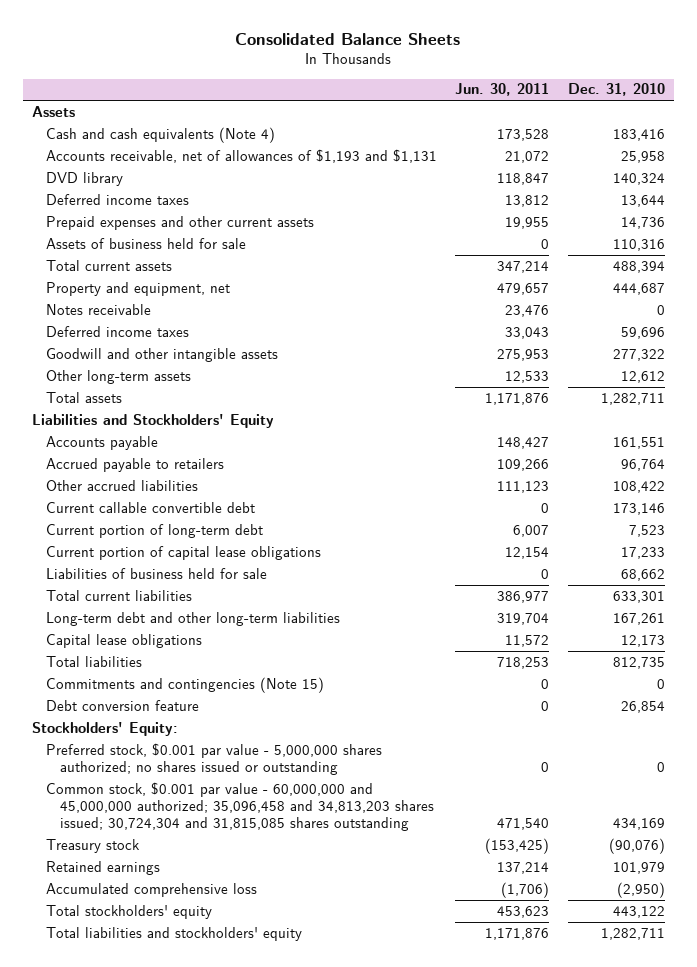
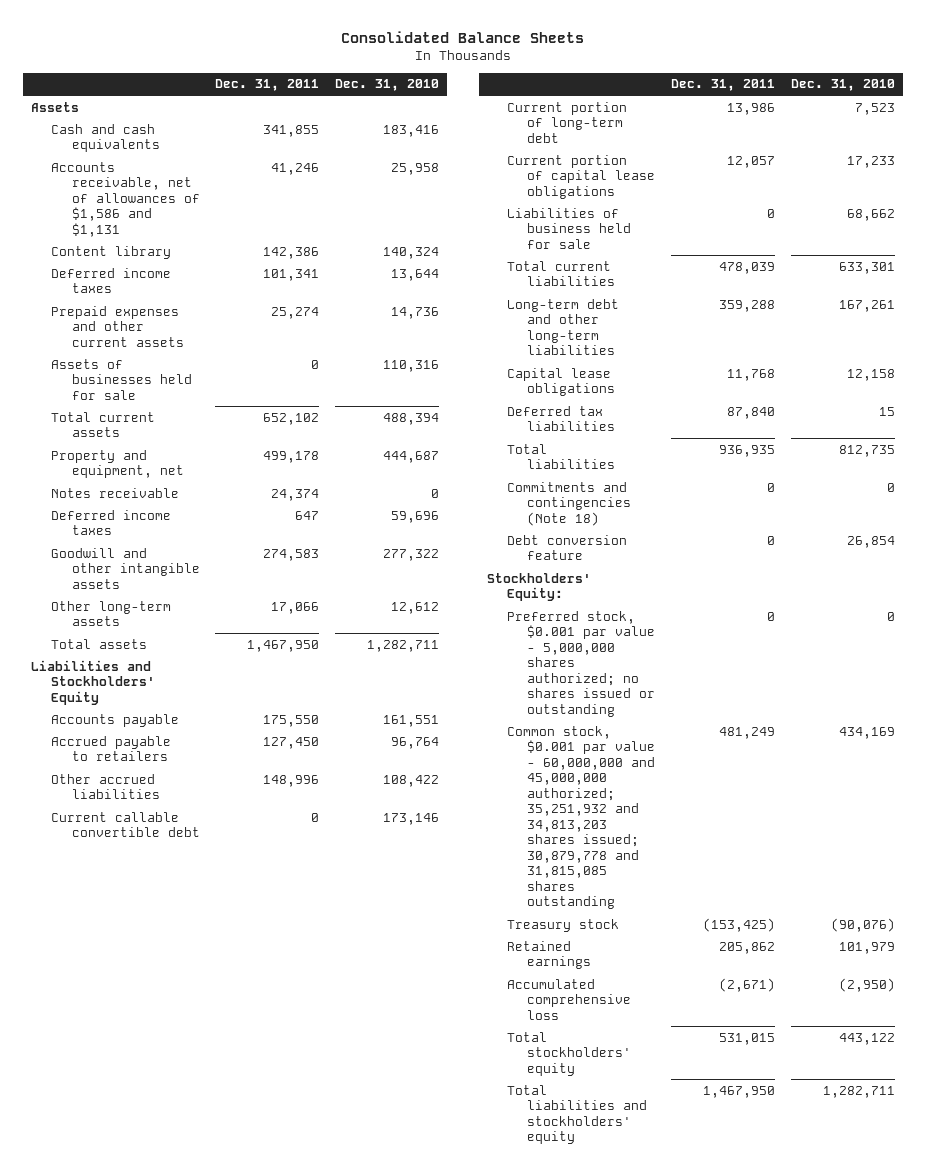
[455,83,550,97] Jun. 30, 2011 -> none
none -> [215,79,320,92] Dec. 31, 2011
[45,126,275,143] Cash and cash equivalents (Note 4) -> [51,123,160,153] Cash and cash equivalents
[45,148,437,163] Accounts receivable, net of allowances of $1,193 and $1,131 -> [51,161,200,237] Accounts receivable, net of allowances of $1,586 and $1,131
[45,171,123,186] DVD library -> [51,245,172,259] Content library
[45,237,246,249] Assets of business held for sale -> [51,358,192,400] Assets of businesses held for sale
[620,634,665,647] 12,173 -> [847,368,896,381] 12,158
none -> [507,405,616,432] Deferred tax liabilities
[45,676,324,693] Commitments and contingencies (Note 15) -> [507,481,632,526] Commitments and contingencies (Note 18)
[45,781,434,831] Common stock, $0.001 par value - 60,000,000 and 45,000,000 authorized; 35,096,458 and 34,813,203 shares issued; 30,724,304 and 31,815,085 shares outstanding -> [507,725,656,910] Common stock, $0.001 par value - 60,000,000 and 45,000,000 authorized; 35,251,932 and 34,813,203 shares issued; 30,879,778 and 31,815,085 shares outstanding

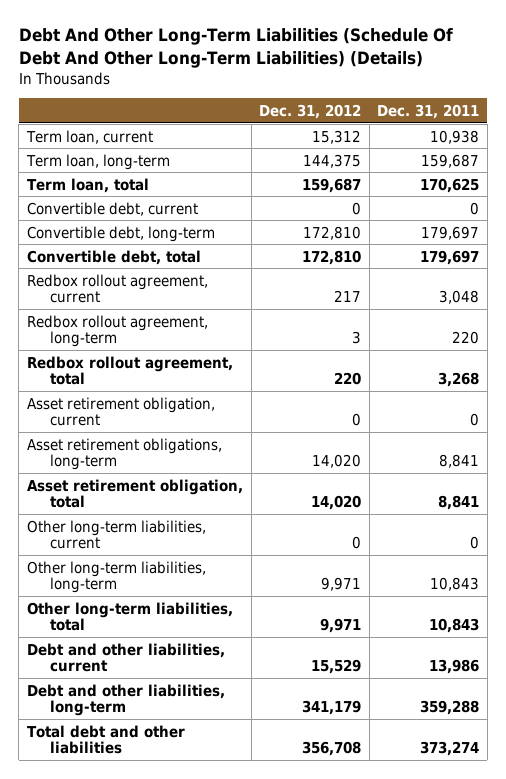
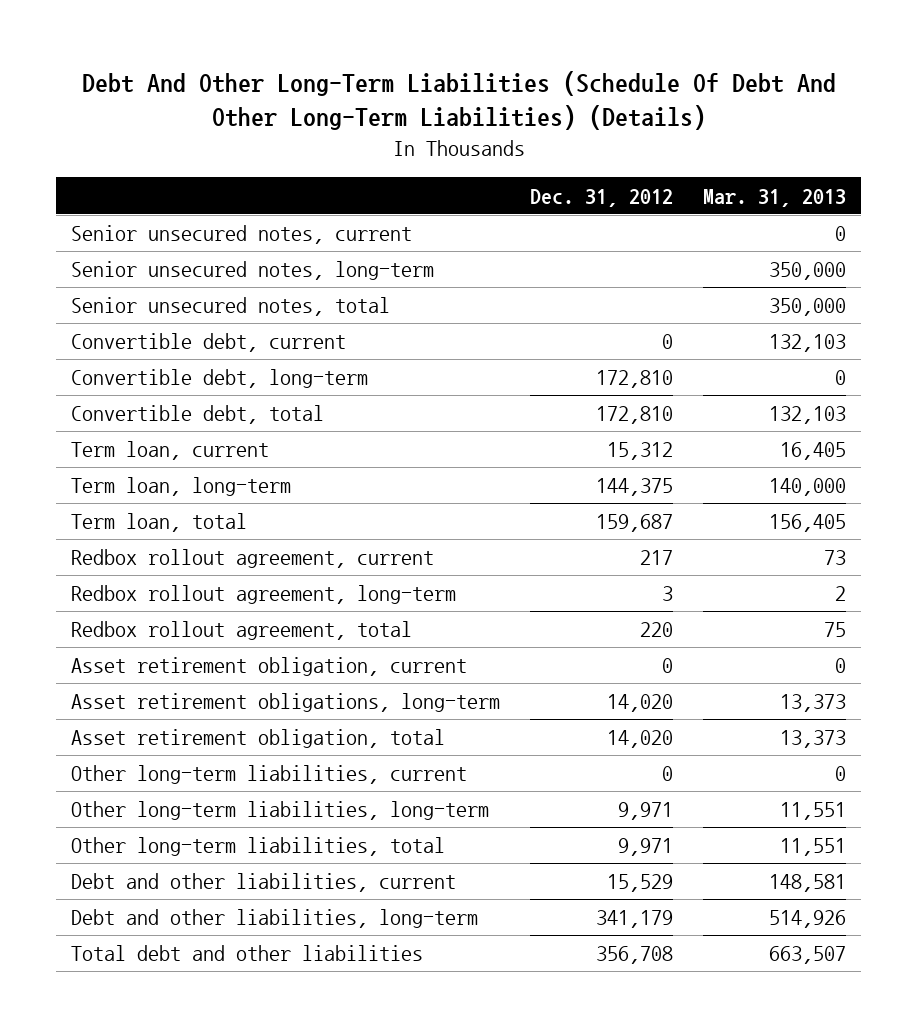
[377,103,480,119] Dec. 31, 2011 -> none
none -> [703,188,847,207] Mar. 31, 2013
none -> [71,225,413,245] Senior unsecured notes, current
none -> [71,261,435,281] Senior unsecured notes, long-term
none -> [71,297,391,317] Senior unsecured notes, total
[26,129,154,144] Term loan, current -> [71,441,270,461] Term loan, current
[26,153,171,170] Term loan, long-term -> [71,477,292,497] Term loan, long-term
[27,177,150,193] Term loan, total -> [71,513,248,533] Term loan, total

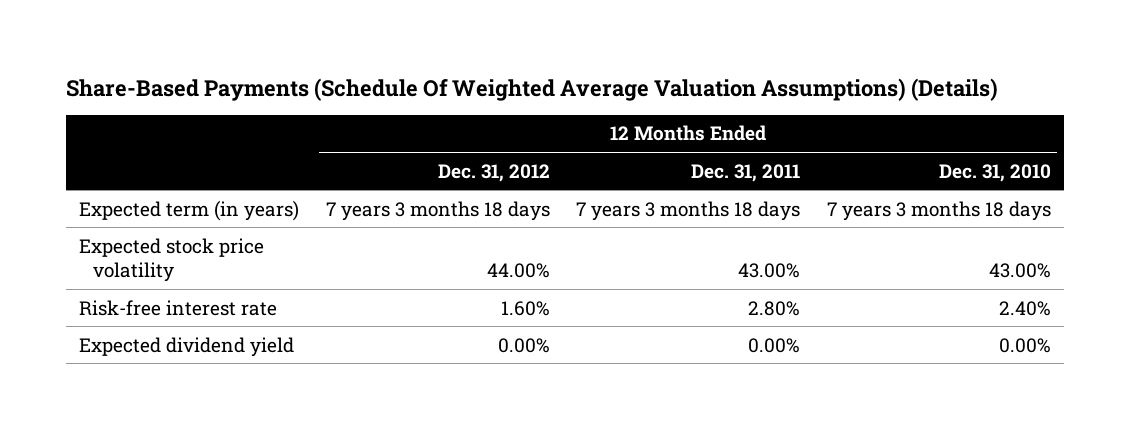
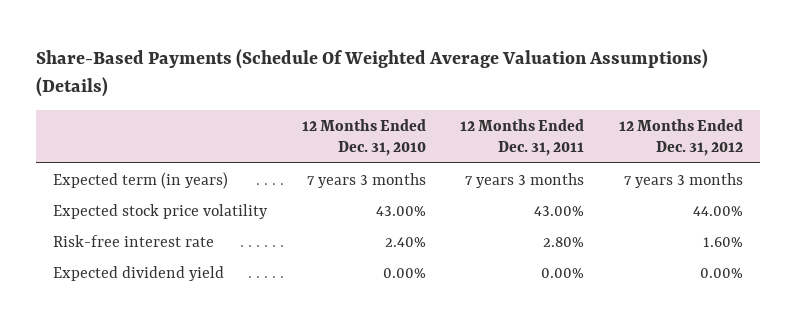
[325,200,550,221] 7 years 3 months 18 days -> [623,172,743,188] 7 years 3 months
[576,200,801,221] 7 years 3 months 18 days -> [465,172,585,188] 7 years 3 months
[826,200,1051,221] 7 years 3 months 18 days -> [306,172,426,188] 7 years 3 months

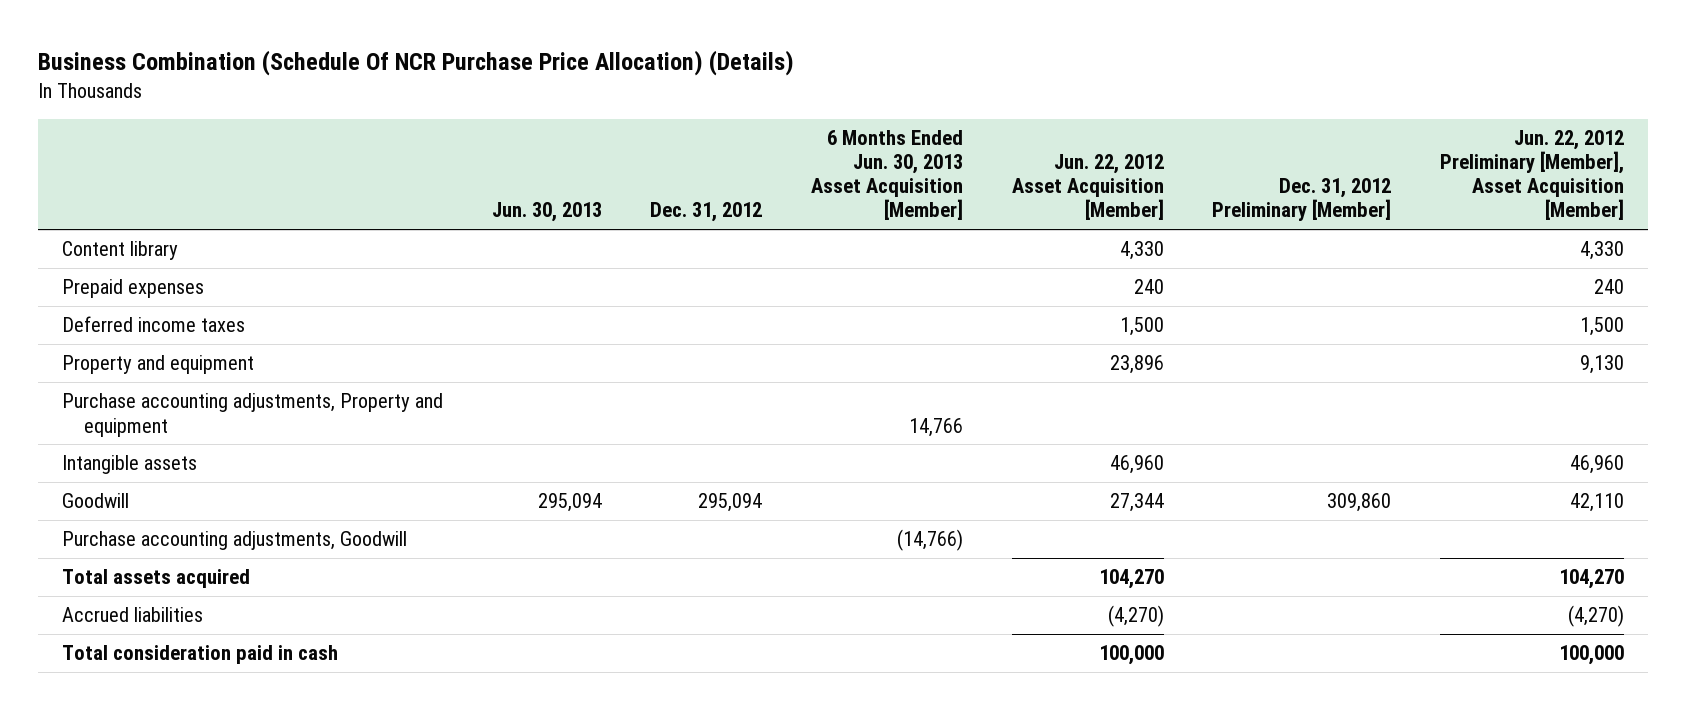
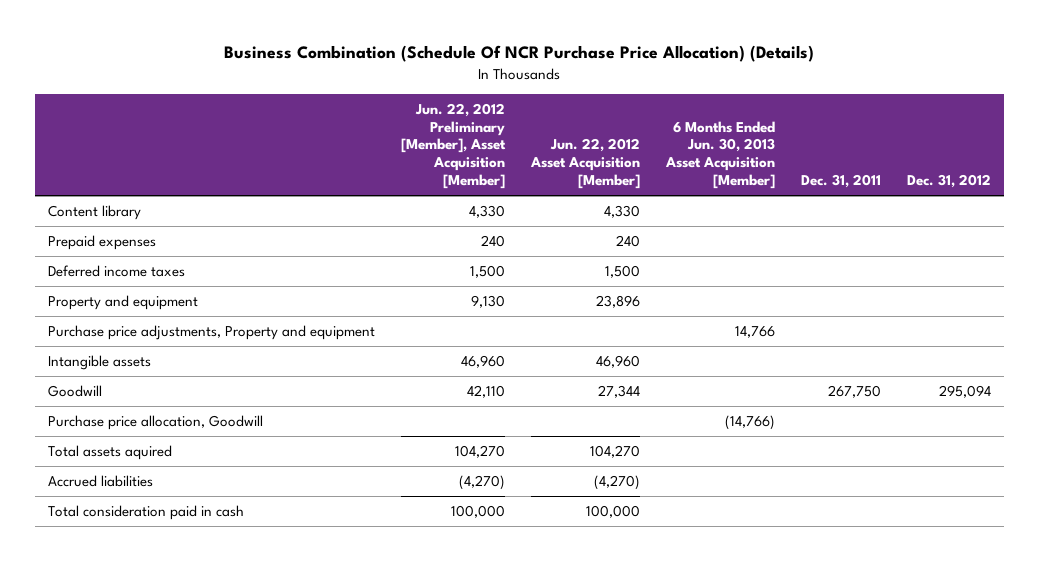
[491,202,602,223] Jun. 30, 2013 -> none
[1212,178,1392,222] Dec. 31, 2012 Preliminary [Member] -> none
none -> [800,174,881,189] Dec. 31, 2011
[61,393,443,437] Purchase accounting adjustments, Property and equipment -> [47,324,375,340] Purchase price adjustments, Property and equipment
[61,531,407,551] Purchase accounting adjustments, Goodwill -> [47,414,263,430] Purchase price allocation, Goodwill
[61,569,250,589] Total assets acquired -> [47,444,172,460] Total assets aquired

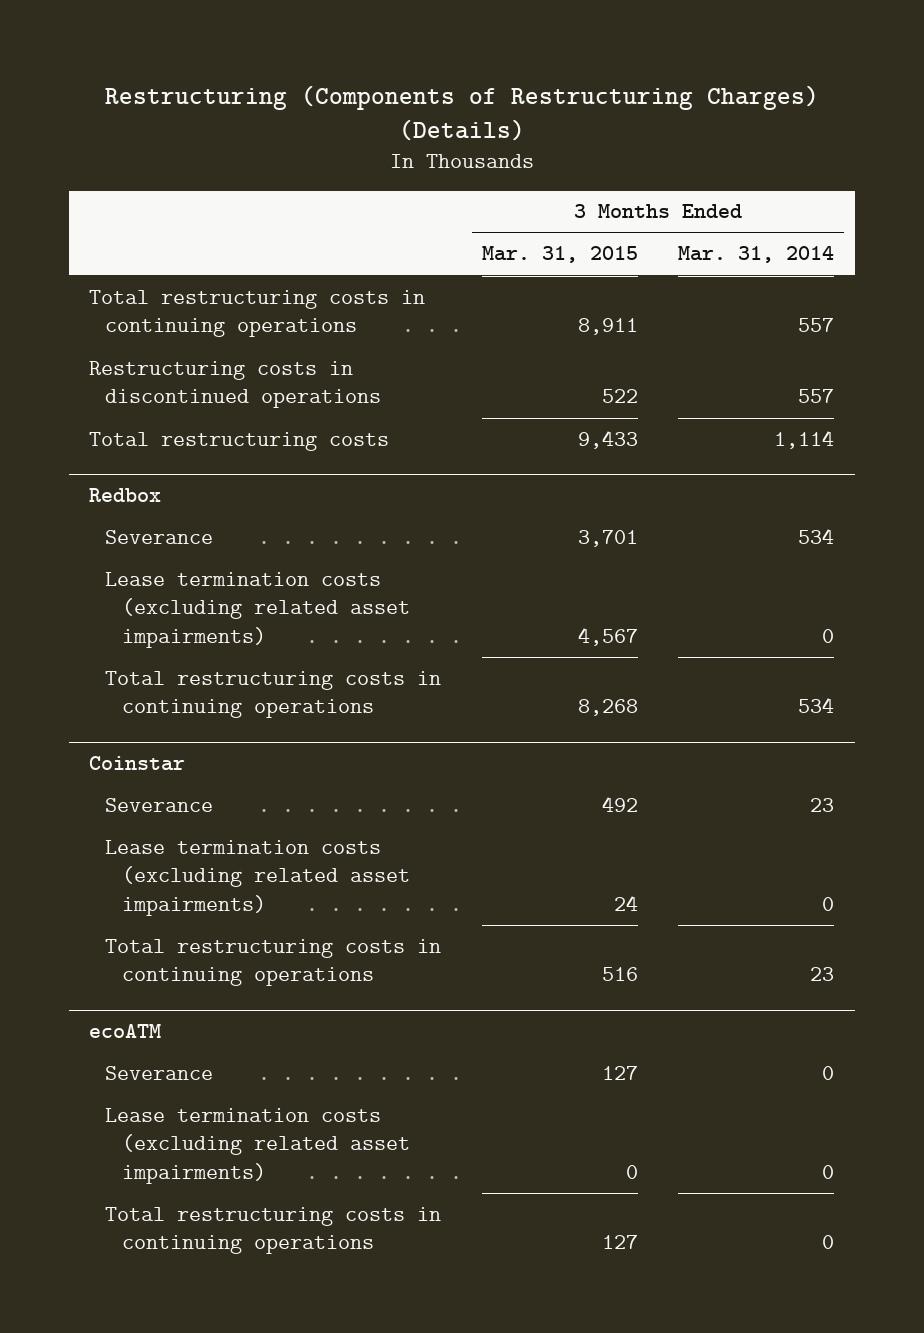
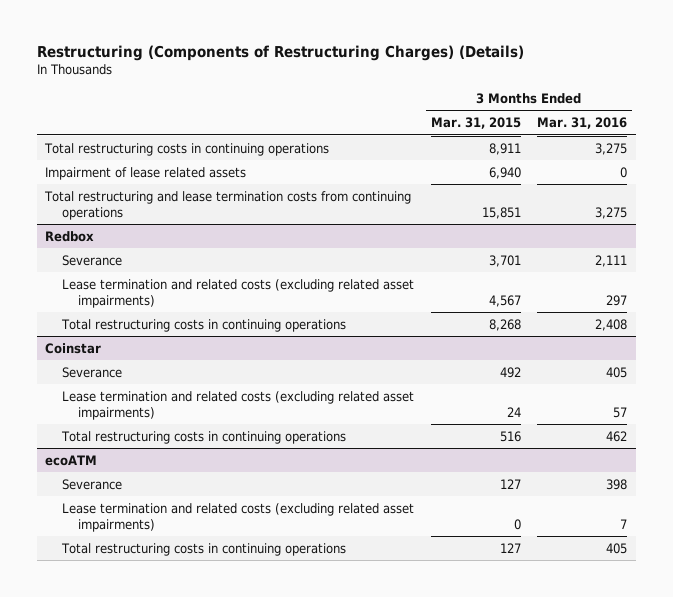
[678,246,835,264] Mar. 31, 2014 -> none
none -> [537,117,628,130] Mar. 31, 2016
[89,360,382,409] Restructuring costs in discontinued operations -> none
[89,431,390,451] Total restructuring costs -> none
none -> [45,166,247,180] Impairment of lease related assets
none -> [44,190,412,221] Total restructuring and lease termination costs from continuing operations
[105,571,410,648] Lease termination costs (excluding related asset impairments) -> [61,278,414,309] Lease termination and related costs (excluding related asset impairments)
[105,839,410,916] Lease termination costs (excluding related asset impairments) -> [61,390,414,421] Lease termination and related costs (excluding related asset impairments)
[105,1107,410,1184] Lease termination costs (excluding related asset impairments) -> [61,502,414,533] Lease termination and related costs (excluding related asset impairments)

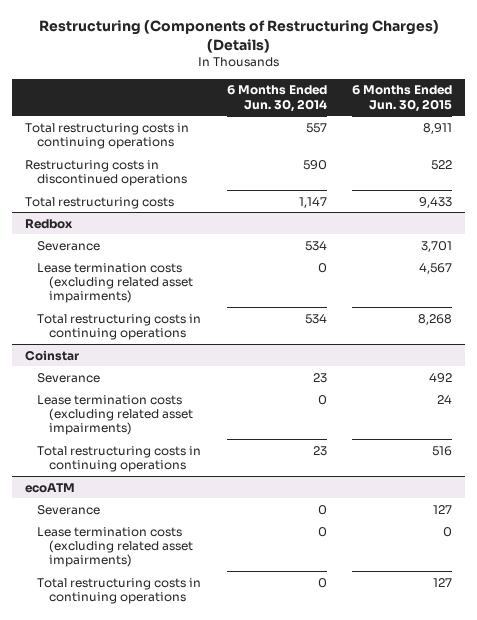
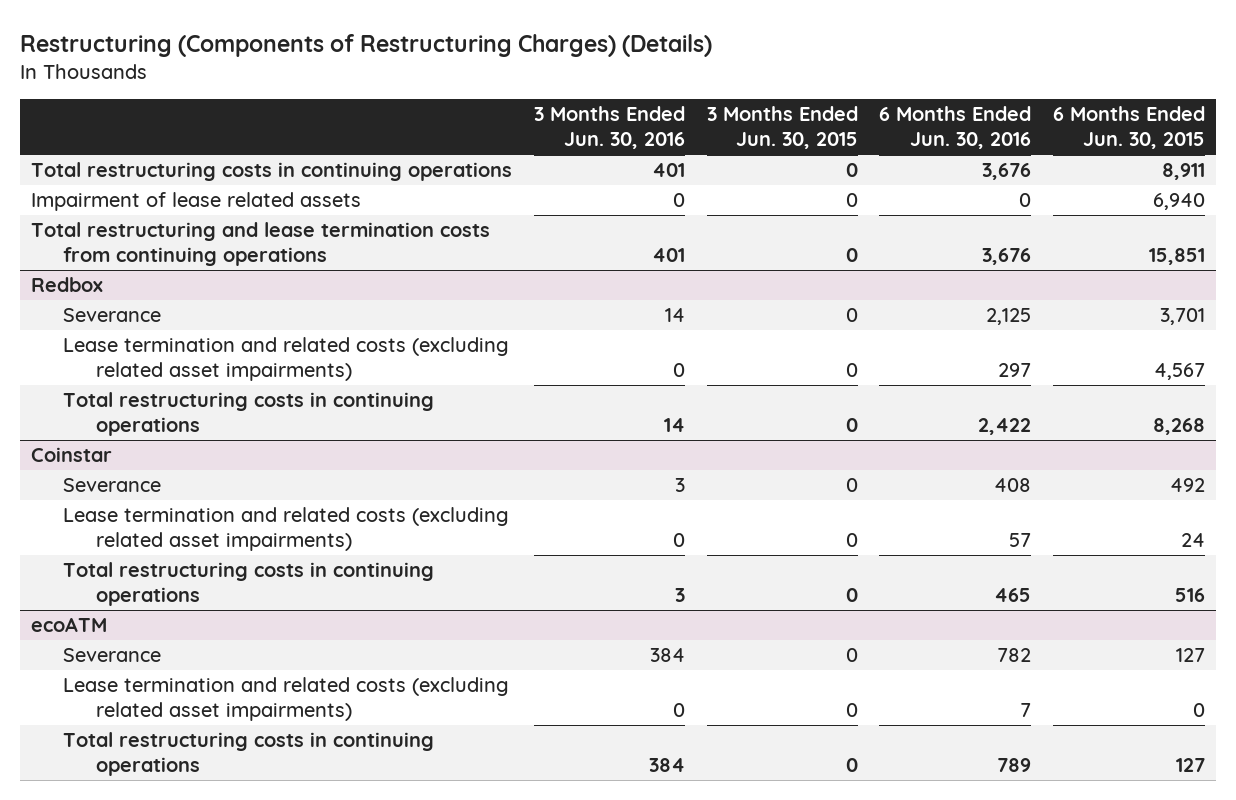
[226,85,327,112] 6 Months Ended Jun. 30, 2014 -> none
none -> [533,106,685,150] 3 Months Ended Jun. 30, 2016
none -> [706,106,858,150] 3 Months Ended Jun. 30, 2015
none -> [879,106,1032,150] 6 Months Ended Jun. 30, 2016
[24,159,188,186] Restructuring costs in discontinued operations -> none
[24,196,174,209] Total restructuring costs -> none
none -> [31,192,362,212] Impairment of lease related assets
none -> [31,222,491,267] Total restructuring and lease termination costs from continuing operations
[37,262,194,304] Lease termination costs (excluding related asset impairments) -> [63,337,510,382] Lease termination and related costs (excluding related asset impairments)
[37,394,194,436] Lease termination costs (excluding related asset impairments) -> [63,507,510,552] Lease termination and related costs (excluding related asset impairments)
[37,526,194,568] Lease termination costs (excluding related asset impairments) -> [63,677,510,722] Lease termination and related costs (excluding related asset impairments)

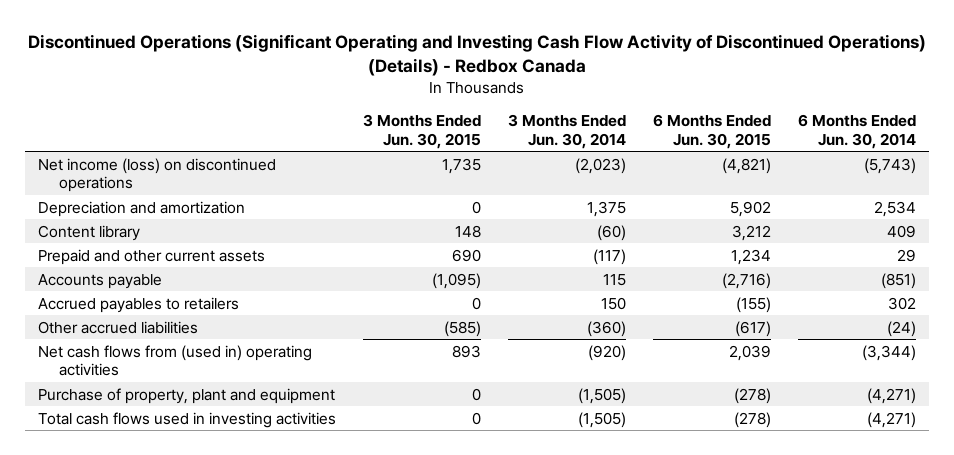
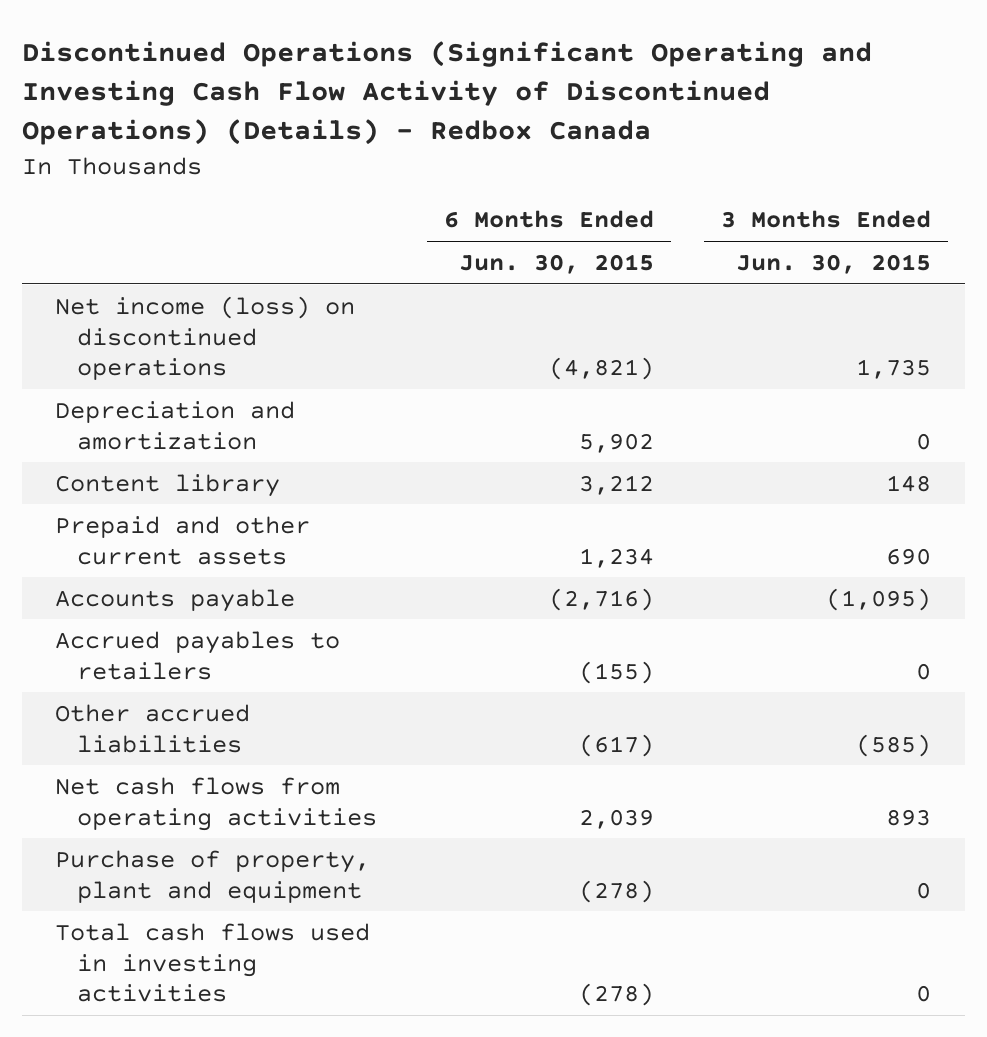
[507,113,626,149] 3 Months Ended Jun. 30, 2014 -> none
[797,113,916,149] 6 Months Ended Jun. 30, 2014 -> none
[37,344,312,377] Net cash flows from (used in) operating activities -> [55,776,377,831] Net cash flows from operating activities

